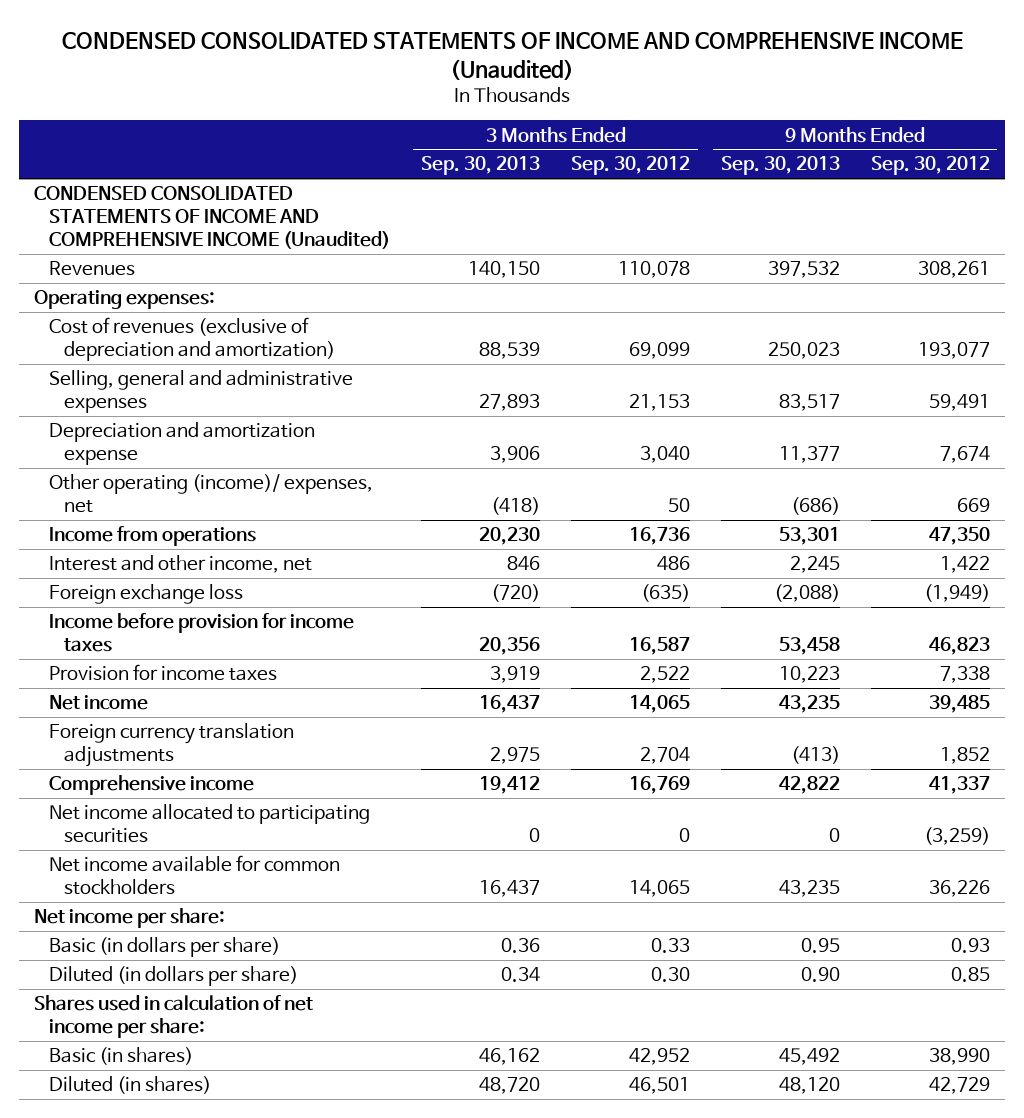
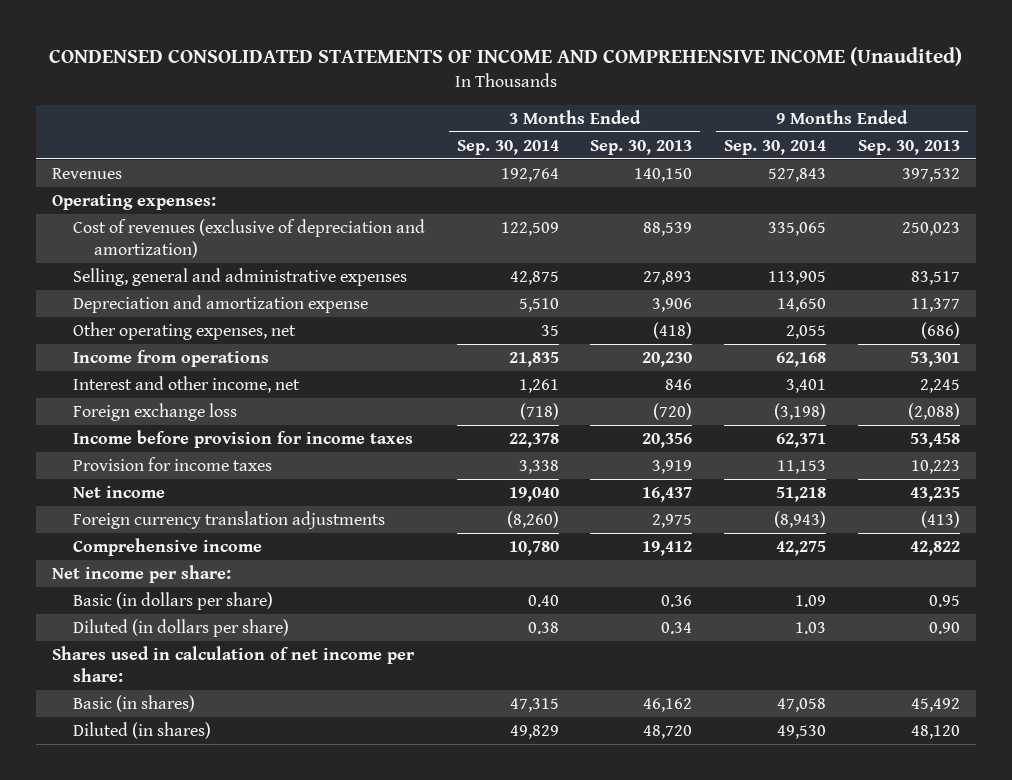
[570,156,690,176] Sep. 30, 2012 -> none
[870,156,990,176] Sep. 30, 2012 -> none
none -> [456,139,559,155] Sep. 30, 2014
none -> [724,139,827,155] Sep. 30, 2014
[34,186,391,250] CONDENSED CONSOLIDATED STATEMENTS OF INCOME AND COMPREHENSIVE INCOME (Unaudited) -> none
[49,474,374,514] Other operating (income)/ expenses, net -> [72,322,296,341] Other operating expenses, net
[49,804,371,844] Net income allocated to participating securities -> none
[49,855,341,896] Net income available for common stockholders -> none

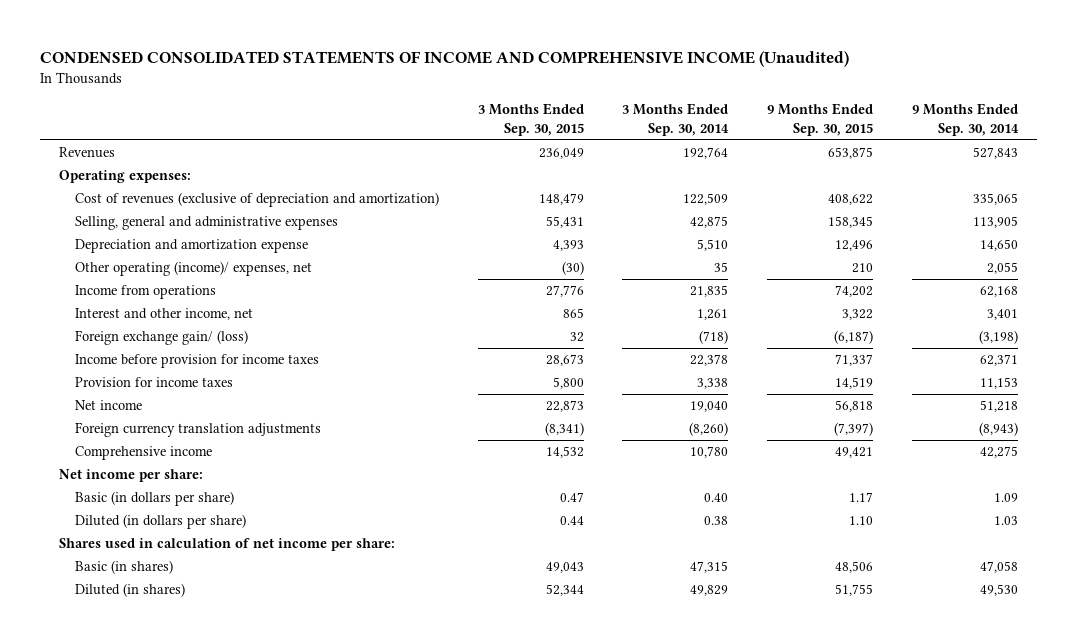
[590,139,693,155] Sep. 30, 2013 -> none
[858,139,961,155] Sep. 30, 2013 -> none
none -> [477,102,584,136] 3 Months Ended Sep. 30, 2015
none -> [766,102,873,136] 9 Months Ended Sep. 30, 2015
[72,322,296,341] Other operating expenses, net -> [75,261,313,277] Other operating (income)/ expenses, net
[72,403,237,422] Foreign exchange loss -> [75,330,249,346] Foreign exchange gain/ (loss)

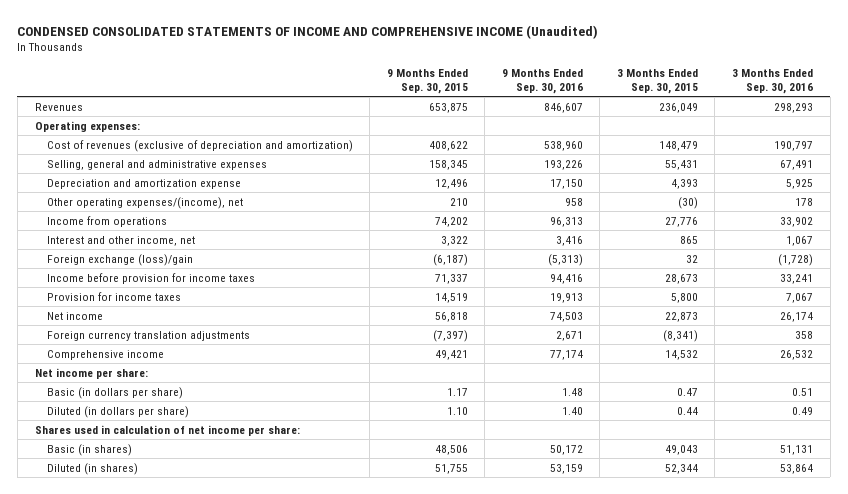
[622,102,730,136] 3 Months Ended Sep. 30, 2014 -> none
[911,102,1019,136] 9 Months Ended Sep. 30, 2014 -> none
none -> [501,68,583,94] 9 Months Ended Sep. 30, 2016
none -> [732,68,814,94] 3 Months Ended Sep. 30, 2016
[75,261,313,277] Other operating (income)/ expenses, net -> [46,196,243,209] Other operating expenses/(income), net
[75,330,249,346] Foreign exchange gain/ (loss) -> [46,253,193,266] Foreign exchange (loss)/gain

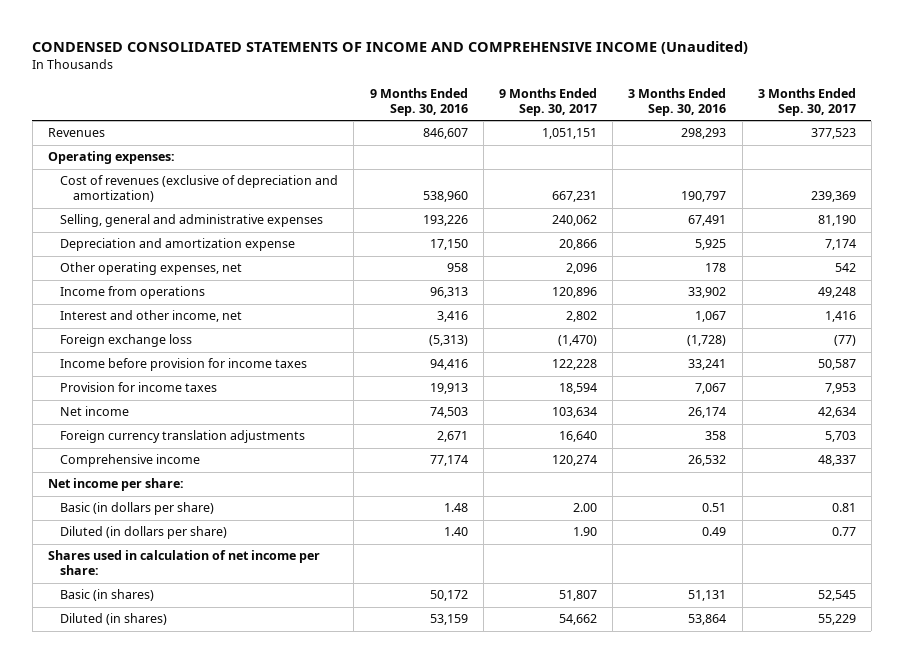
[386,68,468,94] 9 Months Ended Sep. 30, 2015 -> none
[616,68,698,94] 3 Months Ended Sep. 30, 2015 -> none
none -> [498,88,597,117] 9 Months Ended Sep. 30, 2017
none -> [757,88,856,117] 3 Months Ended Sep. 30, 2017
[46,196,243,209] Other operating expenses/(income), net -> [60,262,243,276] Other operating expenses, net
[46,253,193,266] Foreign exchange (loss)/gain -> [60,334,193,348] Foreign exchange loss

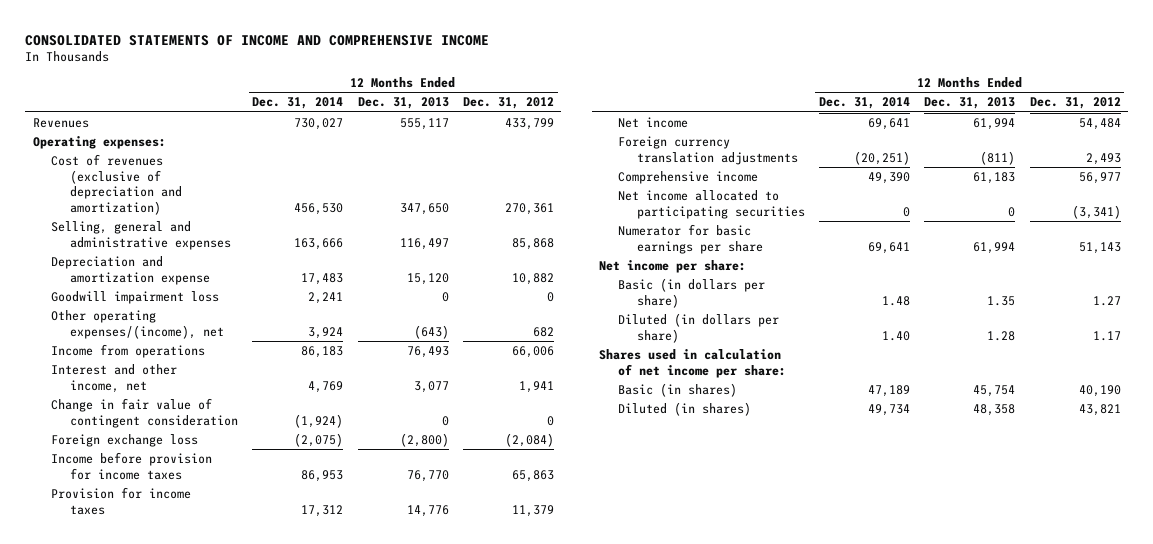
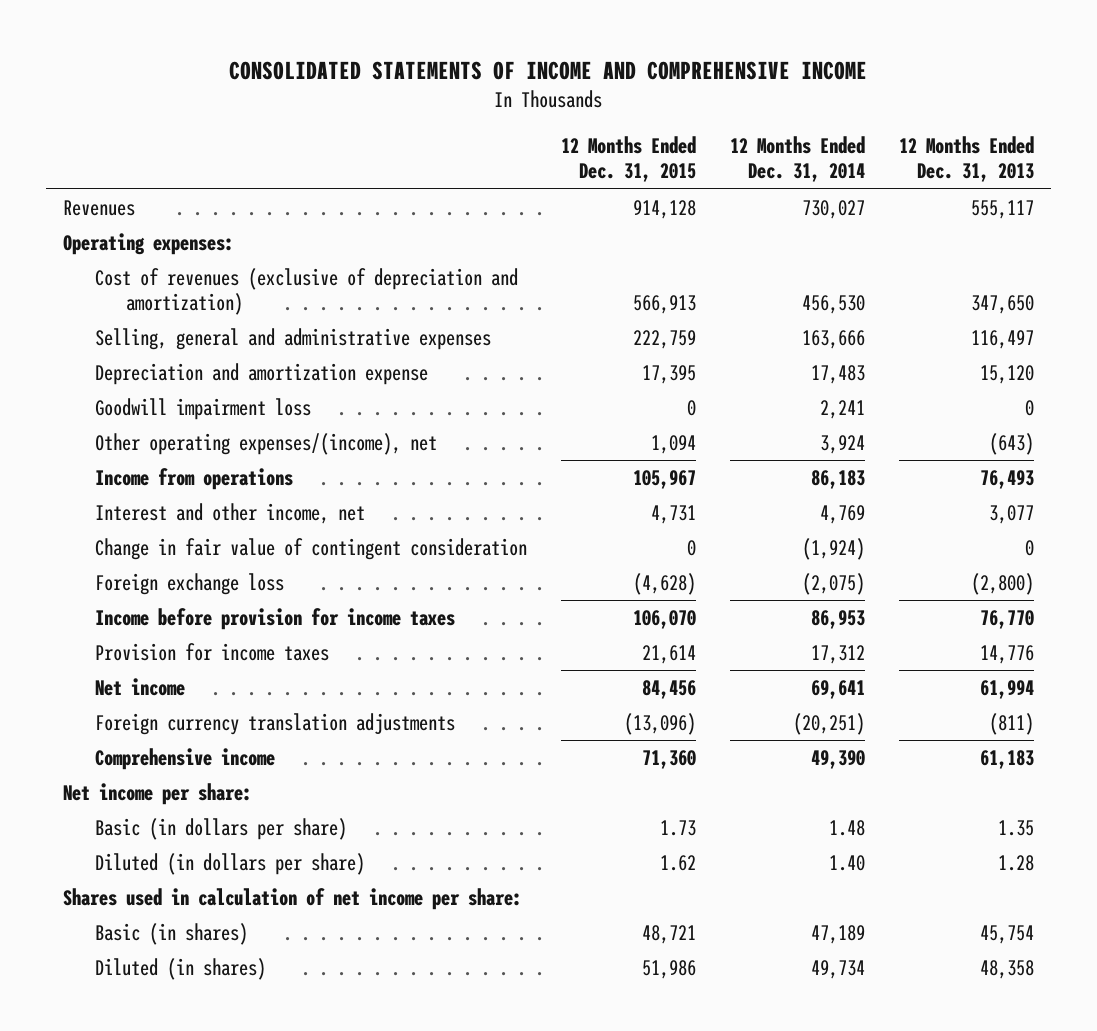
[463,97,555,110] Dec. 31, 2012 -> none
none -> [560,136,696,183] 12 Months Ended Dec. 31, 2015
[617,189,805,219] Net income allocated to participating securities -> none
[617,223,763,254] Numerator for basic earnings per share -> none

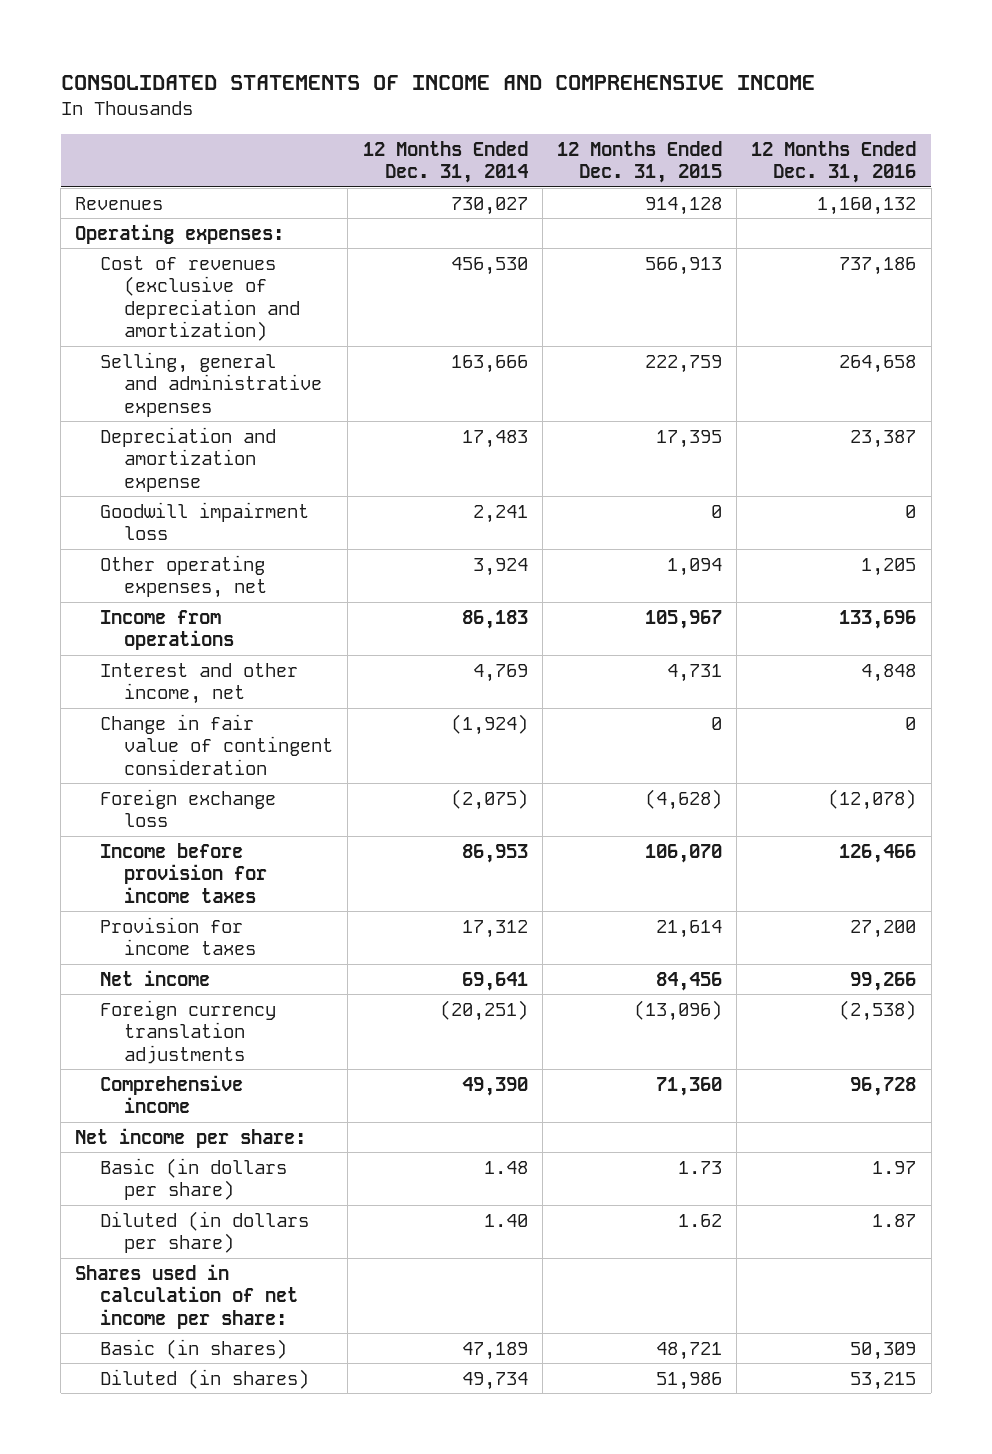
[898,136,1034,183] 12 Months Ended Dec. 31, 2013 -> none
none -> [751,140,917,183] 12 Months Ended Dec. 31, 2016
[94,433,437,456] Other operating expenses/(income), net -> [99,554,268,599] Other operating expenses, net

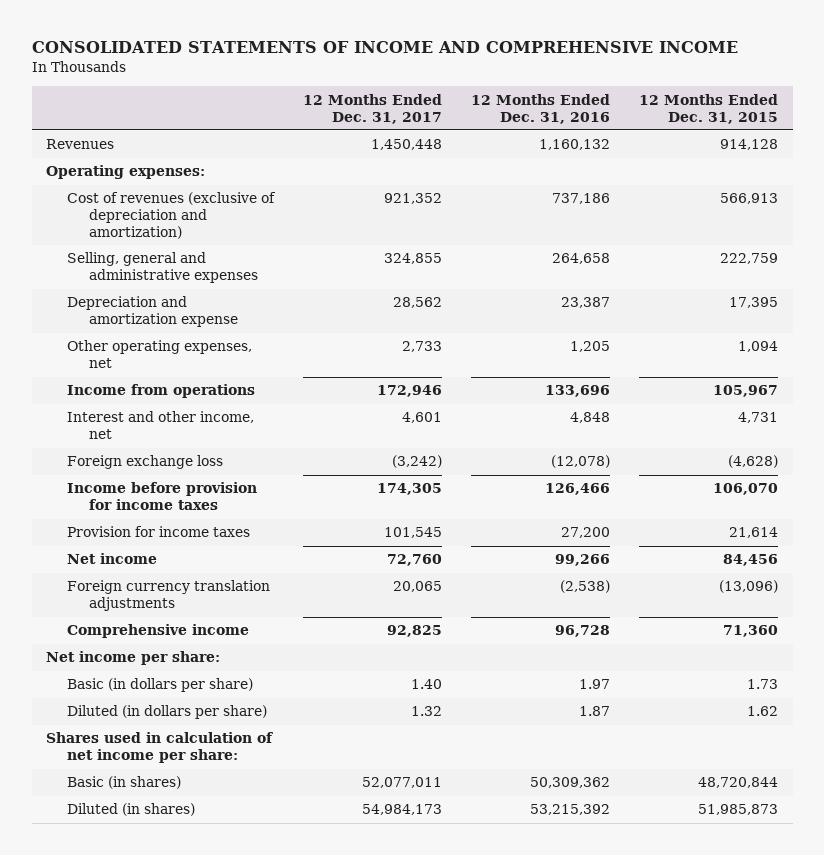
[362,140,528,183] 12 Months Ended Dec. 31, 2014 -> none
none -> [303,93,443,124] 12 Months Ended Dec. 31, 2017
[99,501,309,541] Goodwill impairment loss -> none
[99,713,334,775] Change in fair value of contingent consideration -> none
[655,1341,722,1360] 48,721 -> [698,777,779,789] 48,720,844
[850,1341,917,1360] 50,309 -> [530,777,611,789] 50,309,362
[655,1371,722,1390] 51,986 -> [698,804,779,816] 51,985,873
[850,1371,917,1390] 53,215 -> [530,804,611,816] 53,215,392

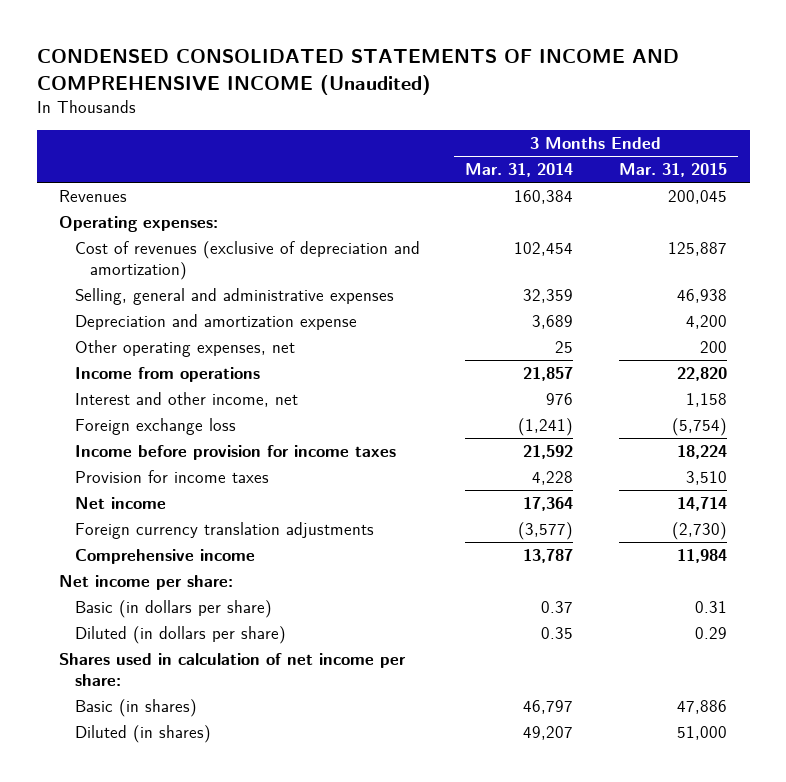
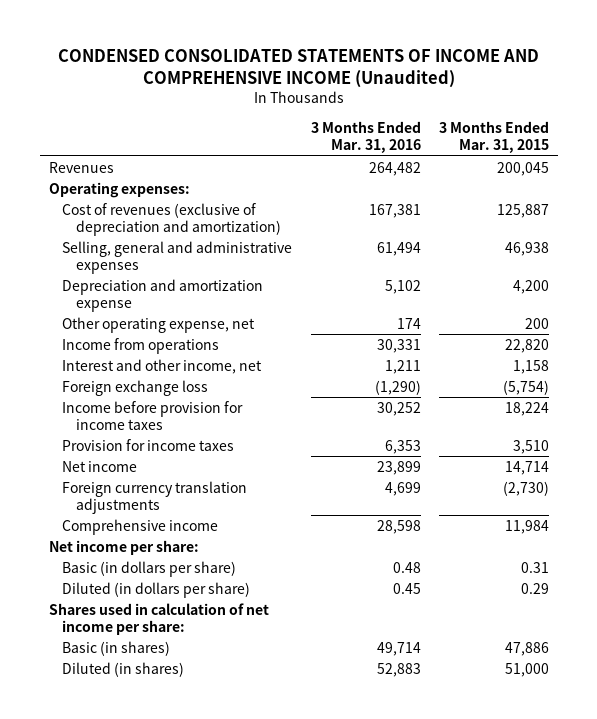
[465,163,574,178] Mar. 31, 2014 -> none
none -> [310,121,421,154] 3 Months Ended Mar. 31, 2016
[74,340,295,358] Other operating expenses, net -> [62,316,256,333] Other operating expense, net

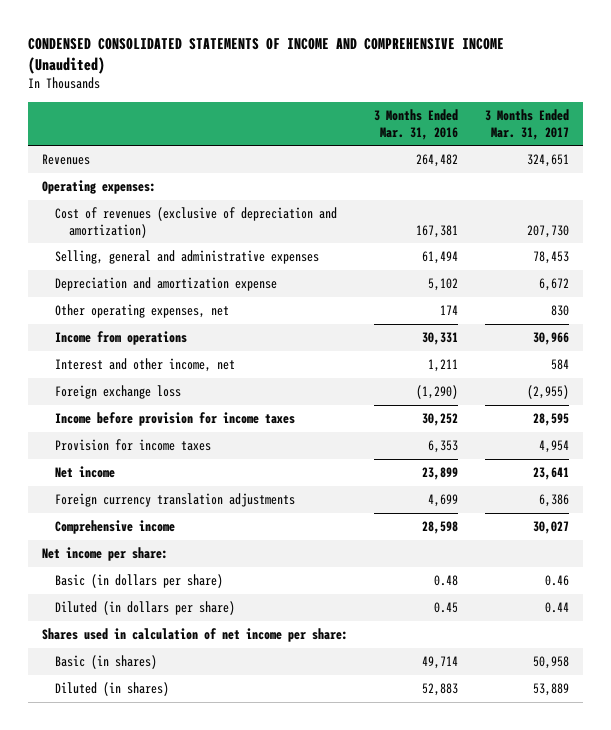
[438,121,549,154] 3 Months Ended Mar. 31, 2015 -> none
none -> [485,108,570,140] 3 Months Ended Mar. 31, 2017
[62,316,256,333] Other operating expense, net -> [55,304,230,319] Other operating expenses, net

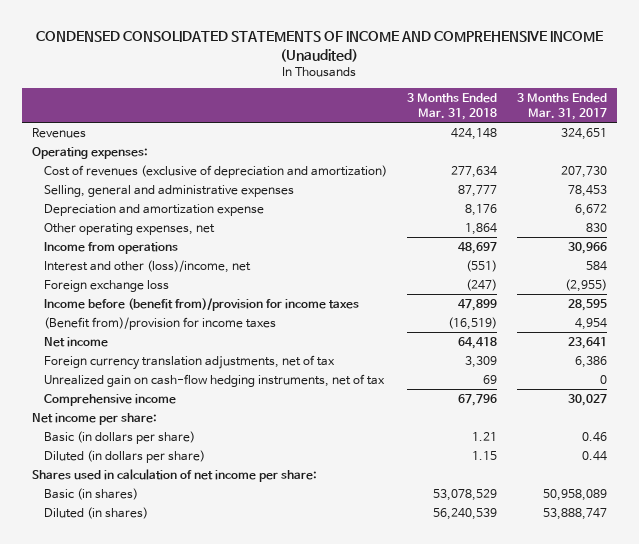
[374,108,459,140] 3 Months Ended Mar. 31, 2016 -> none
none -> [406,93,497,121] 3 Months Ended Mar. 31, 2018
[55,358,236,373] Interest and other income, net -> [44,259,252,273] Interest and other (loss)/income, net
[55,412,296,427] Income before provision for income taxes -> [44,297,360,311] Income before (benefit from)/provision for income taxes
[55,439,212,452] Provision for income taxes -> [44,316,277,330] (Benefit from)/provision for income taxes
[55,493,296,508] Foreign currency translation adjustments -> [44,354,336,370] Foreign currency translation adjustments, net of tax
none -> [44,373,386,387] Unrealized gain on cash-flow hedging instruments, net of tax
[533,656,570,670] 50,958 -> [542,488,607,501] 50,958,089
[533,683,570,697] 53,889 -> [542,507,607,520] 53,888,747

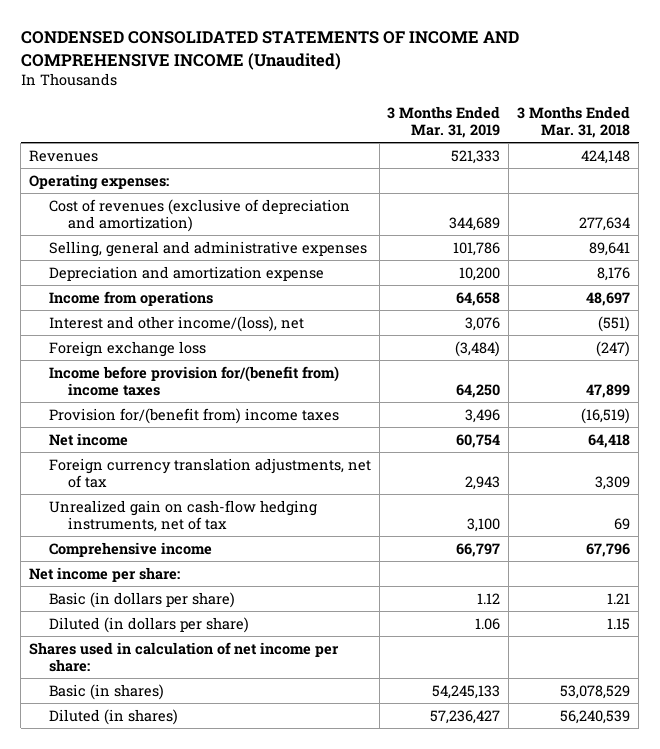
[516,93,607,121] 3 Months Ended Mar. 31, 2017 -> none
none -> [387,105,501,138] 3 Months Ended Mar. 31, 2019
[457,184,497,197] 87,777 -> [589,241,631,256] 89,641
[44,222,216,235] Other operating expenses, net -> none
[44,259,252,273] Interest and other (loss)/income, net -> [48,315,304,332] Interest and other income/(loss), net
[44,297,360,311] Income before (benefit from)/provision for income taxes -> [48,365,339,397] Income before provision for/(benefit from) income taxes
[44,316,277,330] (Benefit from)/provision for income taxes -> [48,407,339,424] Provision for/(benefit from) income taxes

